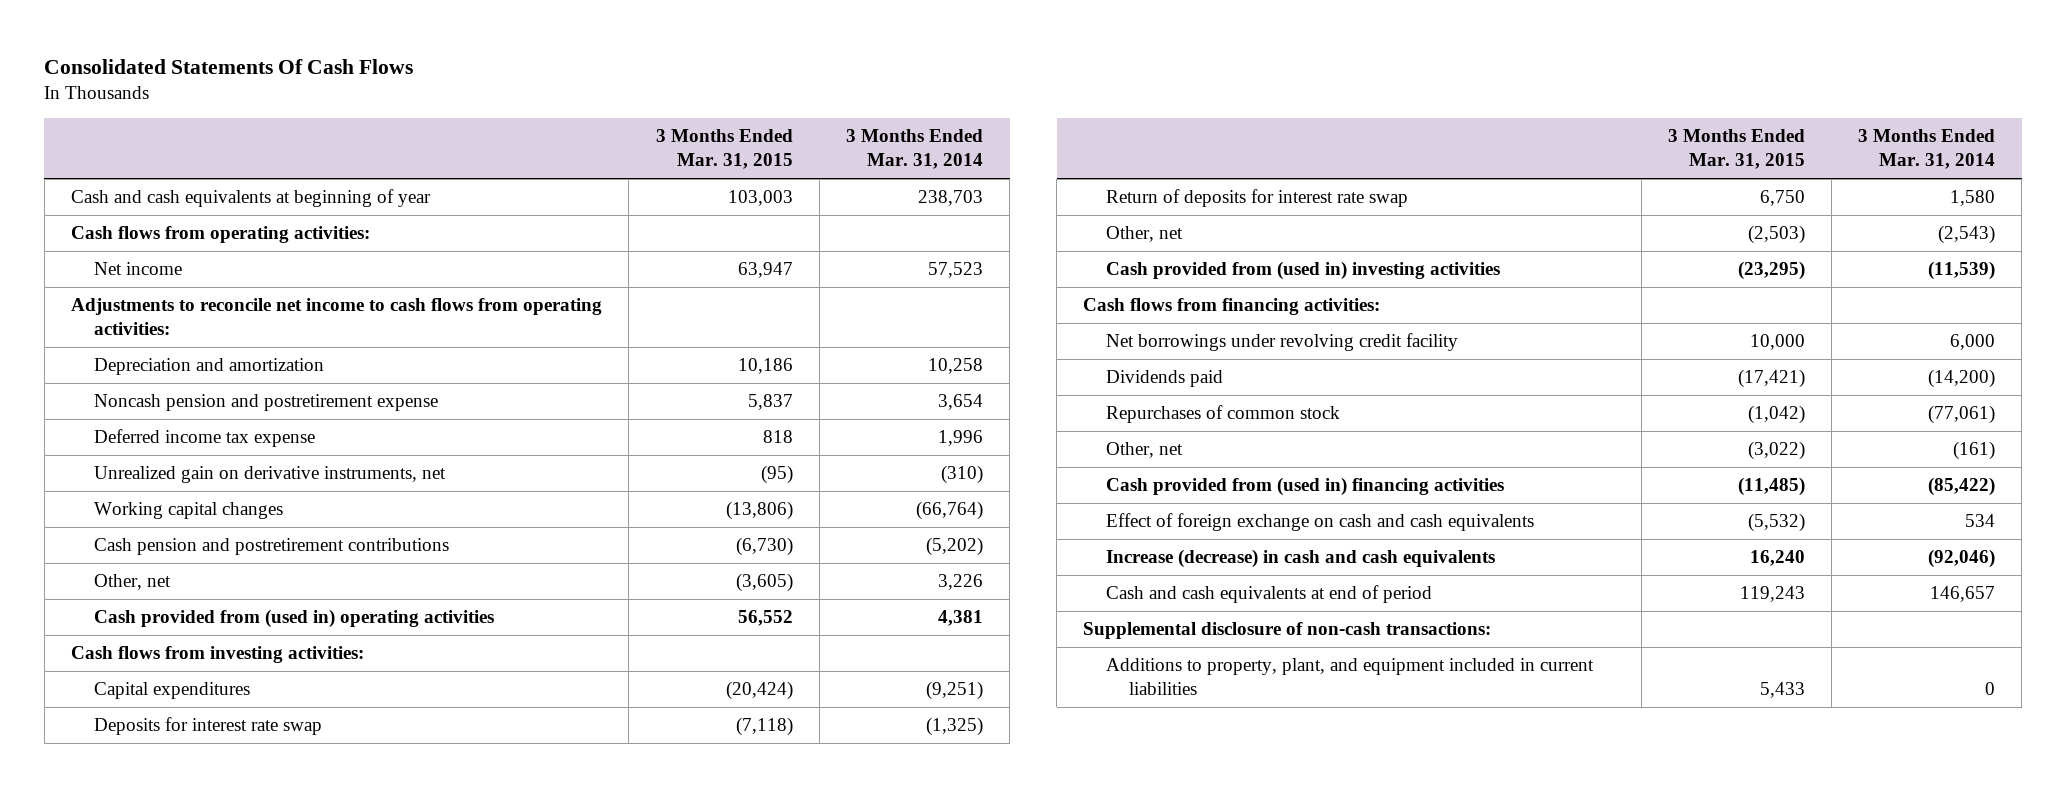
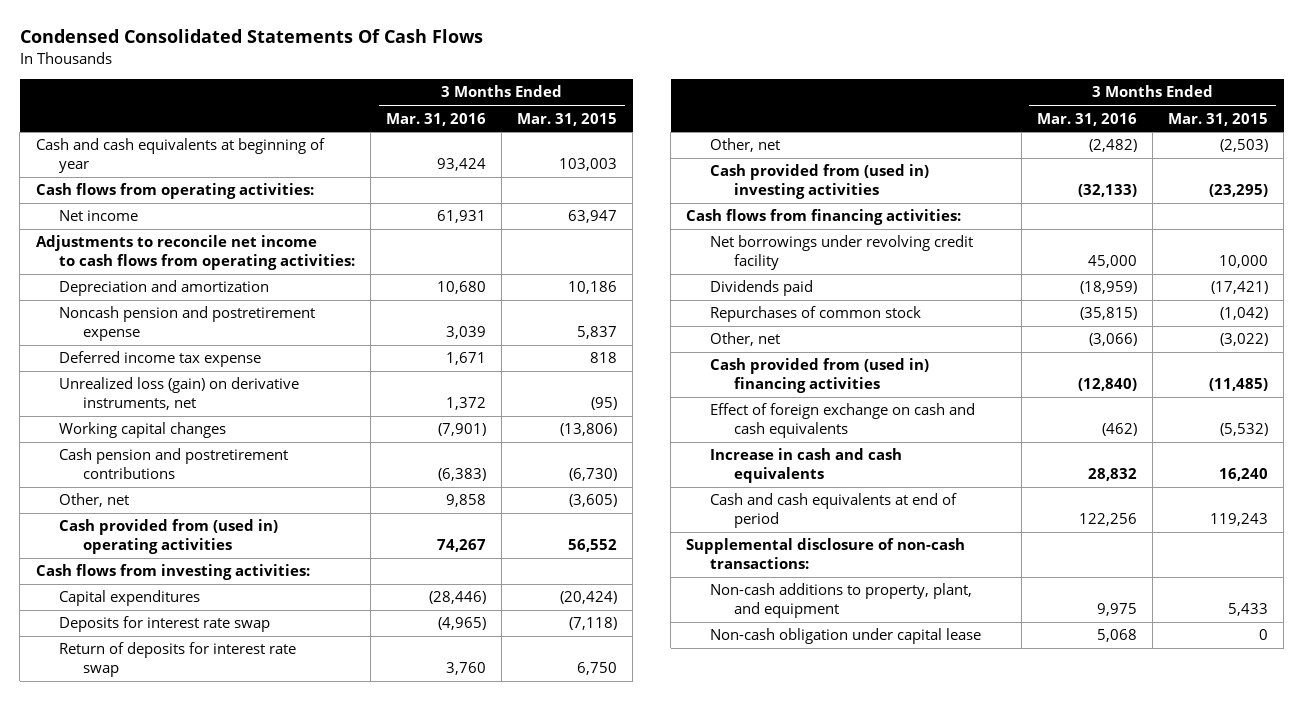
[44,58,414,74] Consolidated Statements Of Cash Flows -> [19,29,483,44] Condensed Consolidated Statements Of Cash Flows
[845,129,983,170] 3 Months Ended Mar. 31, 2014 -> none
none -> [386,112,487,126] Mar. 31, 2016
[93,466,446,484] Unrealized gain on derivative instruments, net -> [59,377,300,411] Unrealized loss (gain) on derivative instruments, net
[1106,549,1496,569] Increase (decrease) in cash and cash equivalents -> [710,448,903,484] Increase in cash and cash equivalents
[1106,658,1595,696] Additions to property, plant, and equipment included in current liabilities -> [710,583,973,619] Non-cash additions to property, plant, and equipment
none -> [710,628,982,645] Non-cash obligation under capital lease

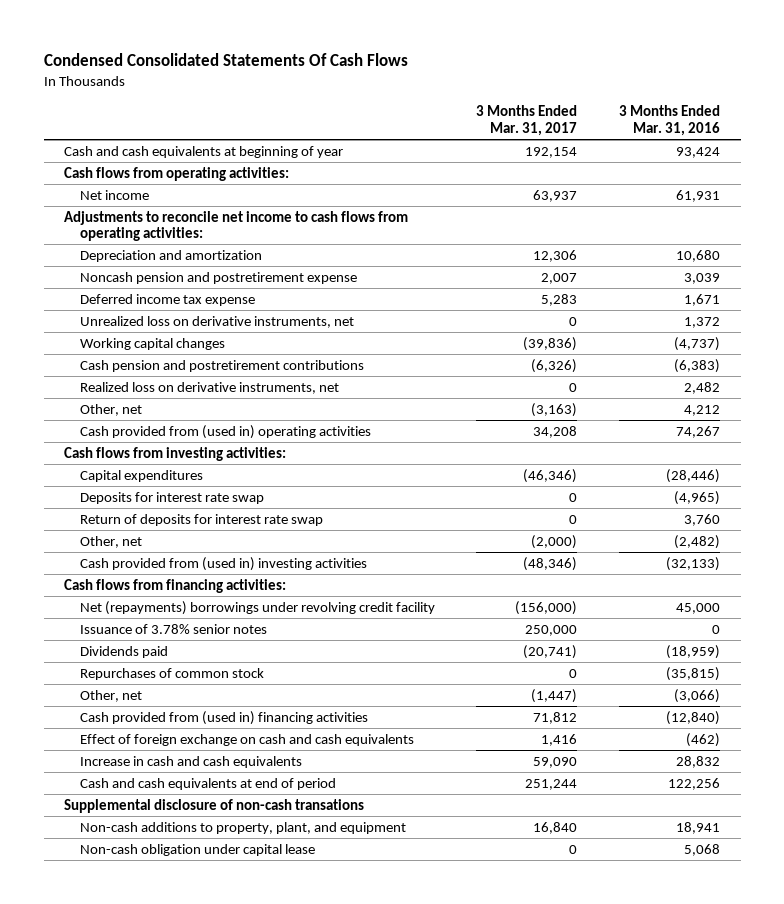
[517,112,618,126] Mar. 31, 2015 -> none
none -> [476,105,578,137] 3 Months Ended Mar. 31, 2017
[59,377,300,411] Unrealized loss (gain) on derivative instruments, net -> [79,315,354,328] Unrealized loss on derivative instruments, net
[438,423,487,437] (7,901) -> [674,336,721,351] (4,737)
none -> [79,381,339,394] Realized loss on derivative instruments, net
[446,494,487,508] 9,858 -> [684,404,721,416] 4,212
[710,235,974,271] Net borrowings under revolving credit facility -> [79,600,435,615] Net (repayments) borrowings under revolving credit facility
none -> [79,623,267,634] Issuance of 3.78% senior notes
[686,538,966,570] Supplemental disclosure of non-cash transactions: -> [64,798,365,813] Supplemental disclosure of non-cash transations
[1097,603,1138,617] 9,975 -> [676,821,721,834] 18,941

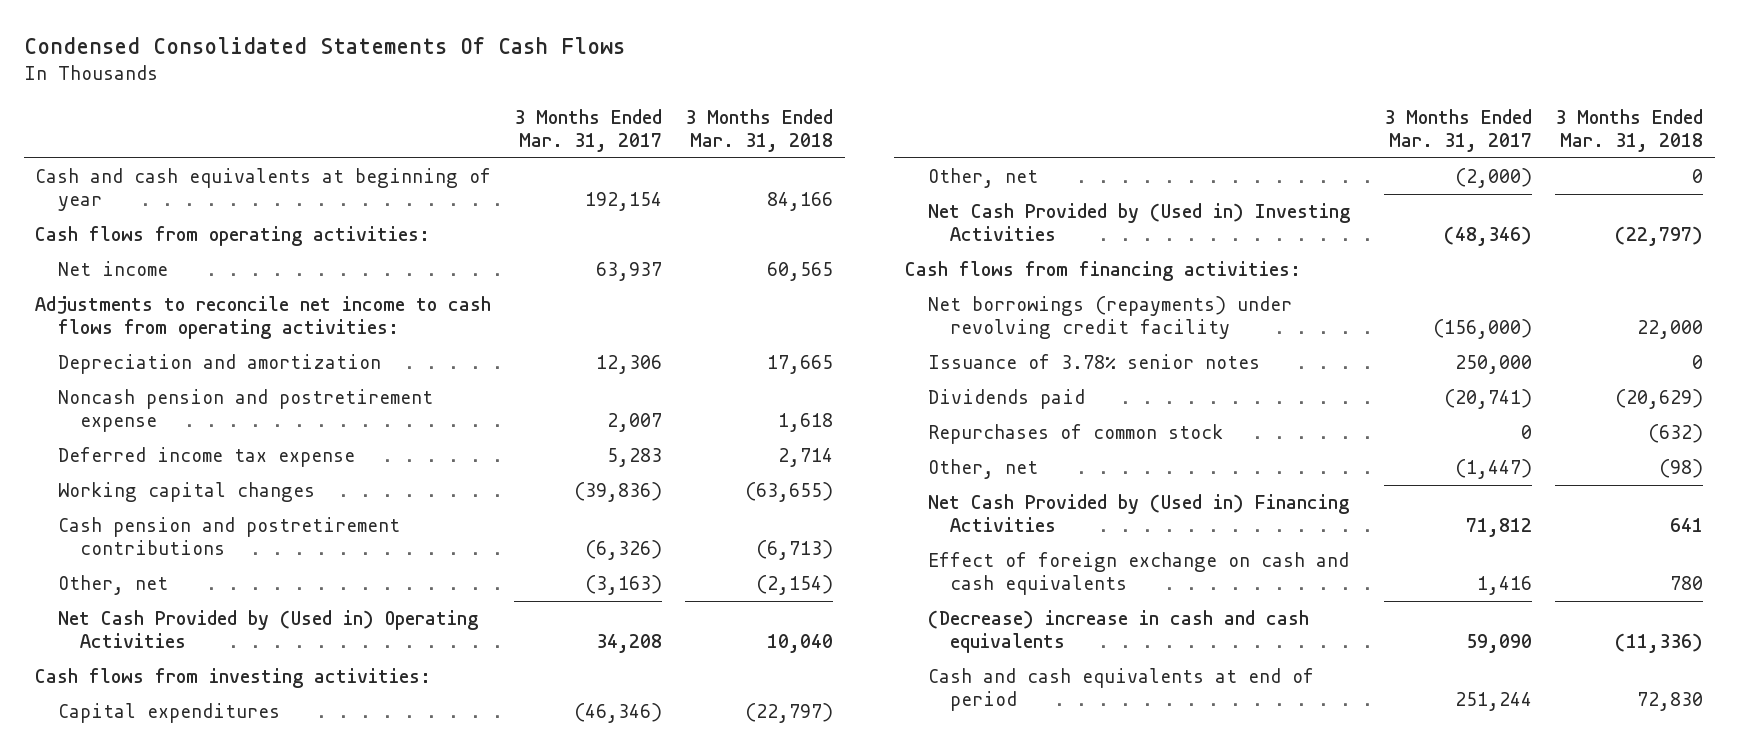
[619,105,721,137] 3 Months Ended Mar. 31, 2016 -> none
none -> [685,108,834,152] 3 Months Ended Mar. 31, 2018
[79,315,354,328] Unrealized loss on derivative instruments, net -> none
[79,381,339,394] Realized loss on derivative instruments, net -> none
[79,424,371,439] Cash provided from (used in) operating activities -> [57,610,478,649] Net Cash Provided by (Used in) Operating Activities
[79,491,264,504] Deposits for interest rate swap -> none
[79,513,323,526] Return of deposits for interest rate swap -> none
[79,556,367,571] Cash provided from (used in) investing activities -> [927,203,1350,242] Net Cash Provided by (Used in) Investing Activities
[79,600,435,615] Net (repayments) borrowings under revolving credit facility -> [927,296,1292,340] Net borrowings (repayments) under revolving credit facility
[79,710,368,725] Cash provided from (used in) financing activities -> [927,494,1349,533] Net Cash Provided by (Used in) Financing Activities
[79,755,302,768] Increase in cash and cash equivalents -> [927,610,1309,654] (Decrease) increase in cash and cash equivalents
[64,798,365,813] Supplemental disclosure of non-cash transations -> none
[79,821,406,834] Non-cash additions to property, plant, and equipment -> none
[79,843,315,856] Non-cash obligation under capital lease -> none

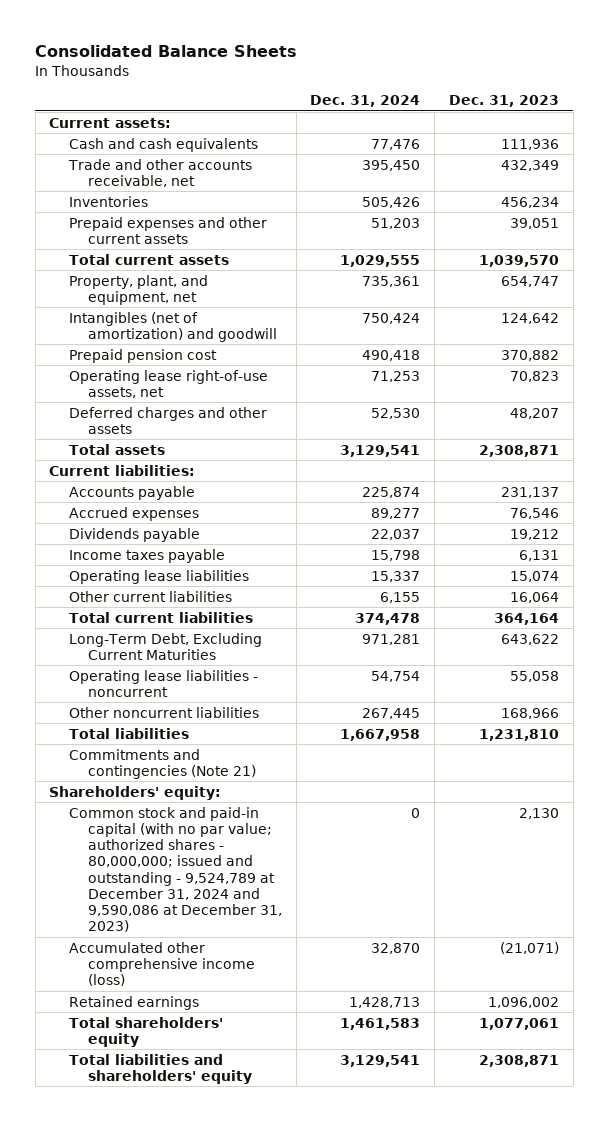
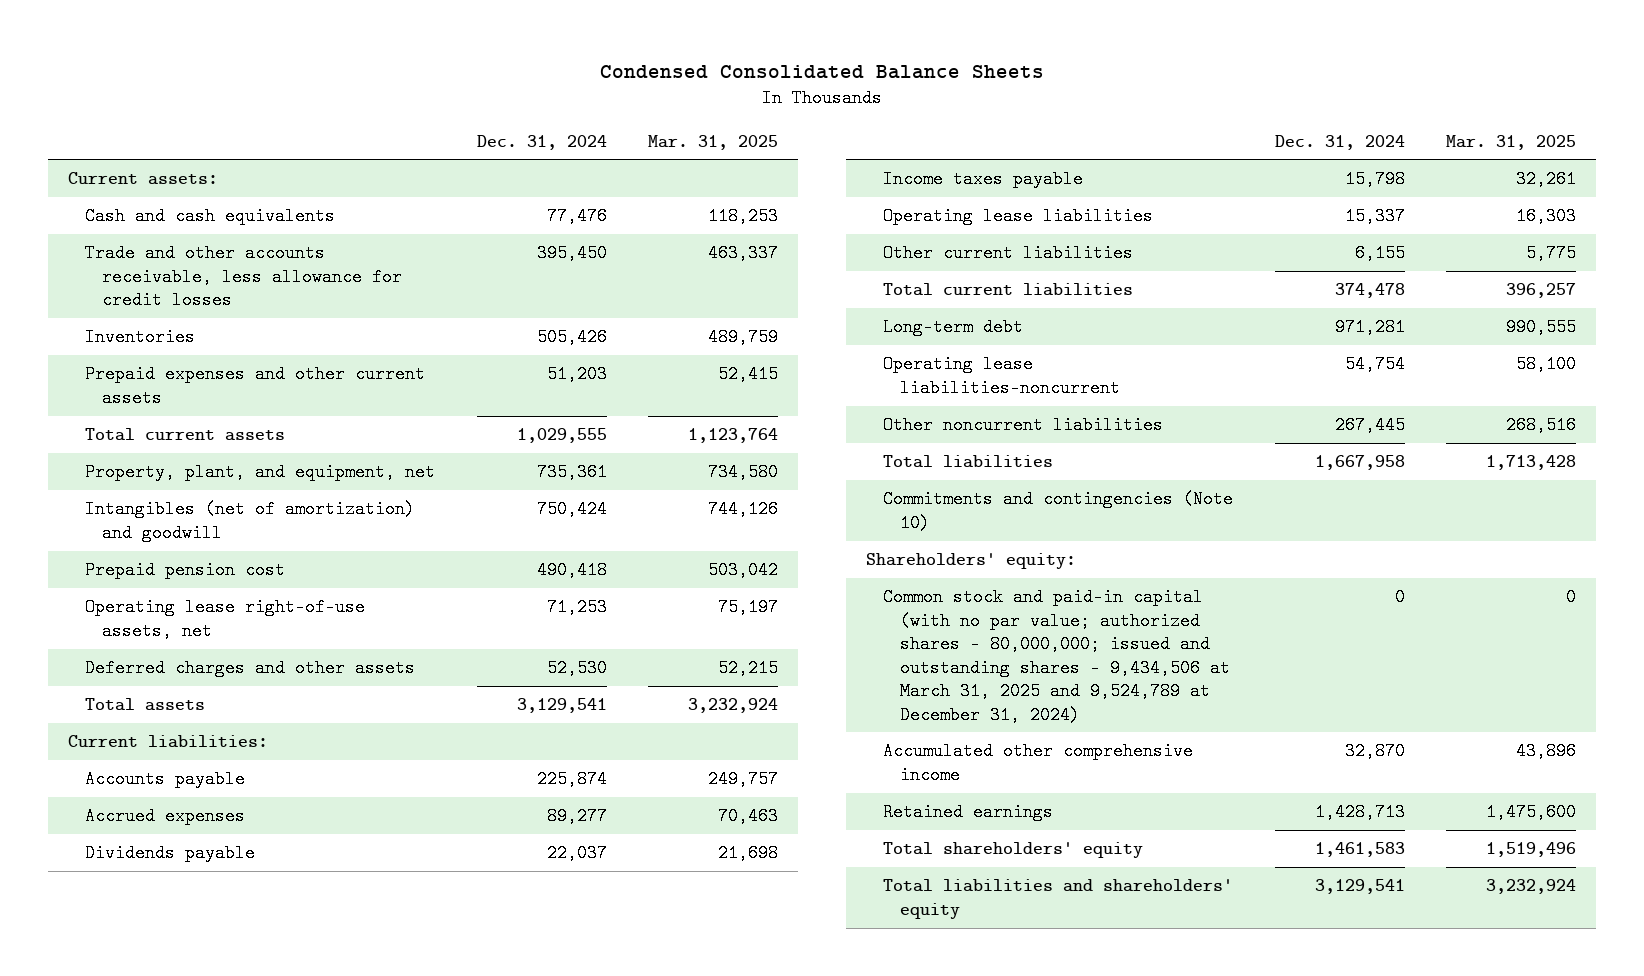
[35,44,298,57] Consolidated Balance Sheets -> [600,64,1045,79] Condensed Consolidated Balance Sheets
[448,95,559,108] Dec. 31, 2023 -> none
none -> [647,134,778,150] Mar. 31, 2025
[67,158,252,187] Trade and other accounts receivable, net -> [85,244,403,310] Trade and other accounts receivable, less allowance for credit losses
[68,632,262,660] Long-Term Debt, Excluding Current Maturities -> [883,318,1024,337] Long-term debt
[68,669,258,697] Operating lease liabilities - noncurrent -> [883,355,1121,397] Operating lease liabilities-noncurrent
[68,748,256,779] Commitments and contingencies (Note 21) -> [883,490,1234,532] Commitments and contingencies (Note 10)
[68,806,282,933] Common stock and paid-in capital (with no par value; authorized shares - 80,000,000; issued and outstanding - 9,524,789 at December 31, 2024 and 9,590,086 at December 31, 2023) -> [883,588,1231,724] Common stock and paid-in capital (with no par value; authorized shares - 80,000,000; issued and outstanding shares - 9,434,506 at March 31, 2025 and 9,524,789 at December 31, 2024)
[68,941,255,987] Accumulated other comprehensive income (loss) -> [883,742,1194,784] Accumulated other comprehensive income

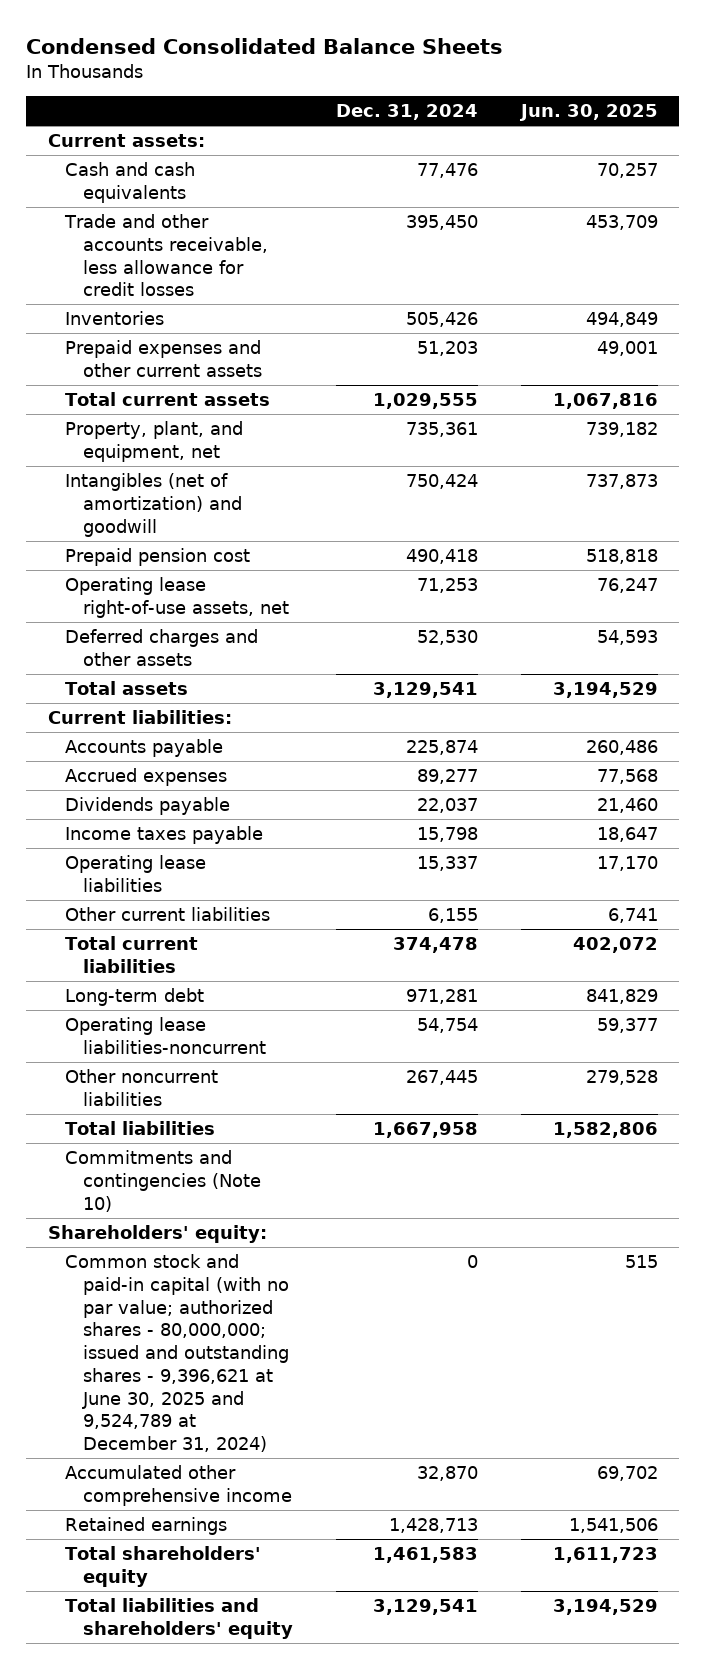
[647,134,778,150] Mar. 31, 2025 -> none
none -> [518,104,658,122] Jun. 30, 2025
[883,588,1231,724] Common stock and paid-in capital (with no par value; authorized shares - 80,000,000; issued and outstanding shares - 9,434,506 at March 31, 2025 and 9,524,789 at December 31, 2024) -> [65,1254,289,1453] Common stock and paid-in capital (with no par value; authorized shares - 80,000,000; issued and outstanding shares - 9,396,621 at June 30, 2025 and 9,524,789 at December 31, 2024)

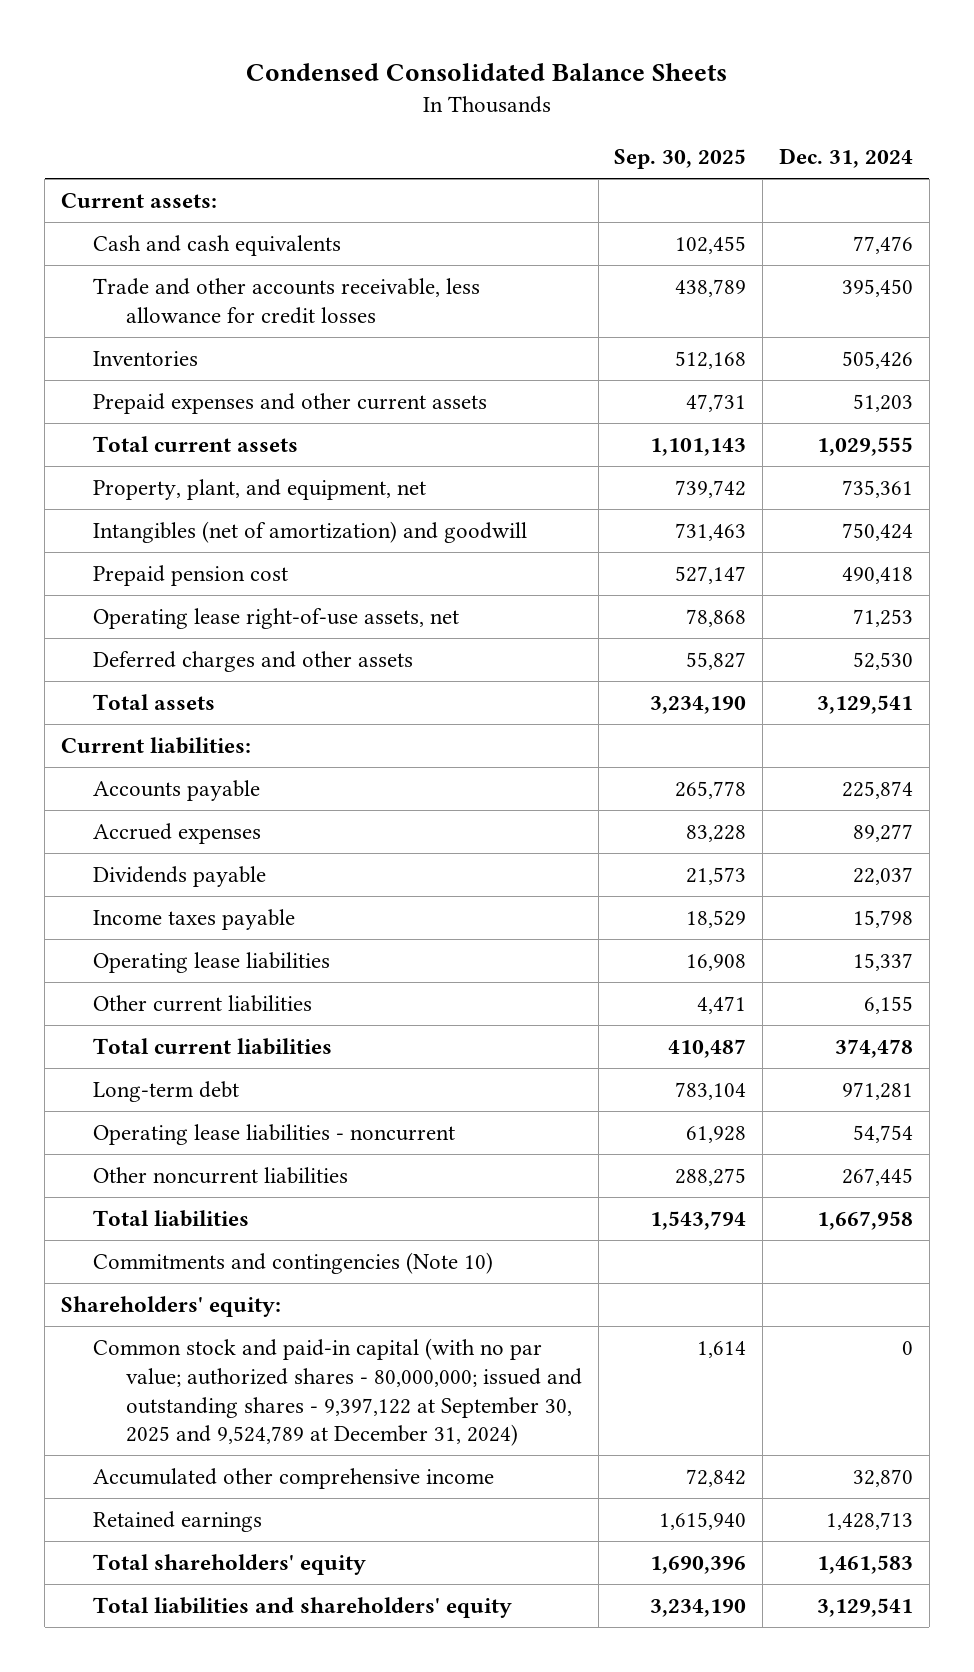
[518,104,658,122] Jun. 30, 2025 -> none
none -> [614,149,747,170] Sep. 30, 2025
[65,1017,266,1054] Operating lease liabilities-noncurrent -> [93,1124,456,1146] Operating lease liabilities - noncurrent
[65,1254,289,1453] Common stock and paid-in capital (with no par value; authorized shares - 80,000,000; issued and outstanding shares - 9,396,621 at June 30, 2025 and 9,524,789 at December 31, 2024) -> [93,1338,582,1447] Common stock and paid-in capital (with no par value; authorized shares - 80,000,000; issued and outstanding shares - 9,397,122 at September 30, 2025 and 9,524,789 at December 31, 2024)

